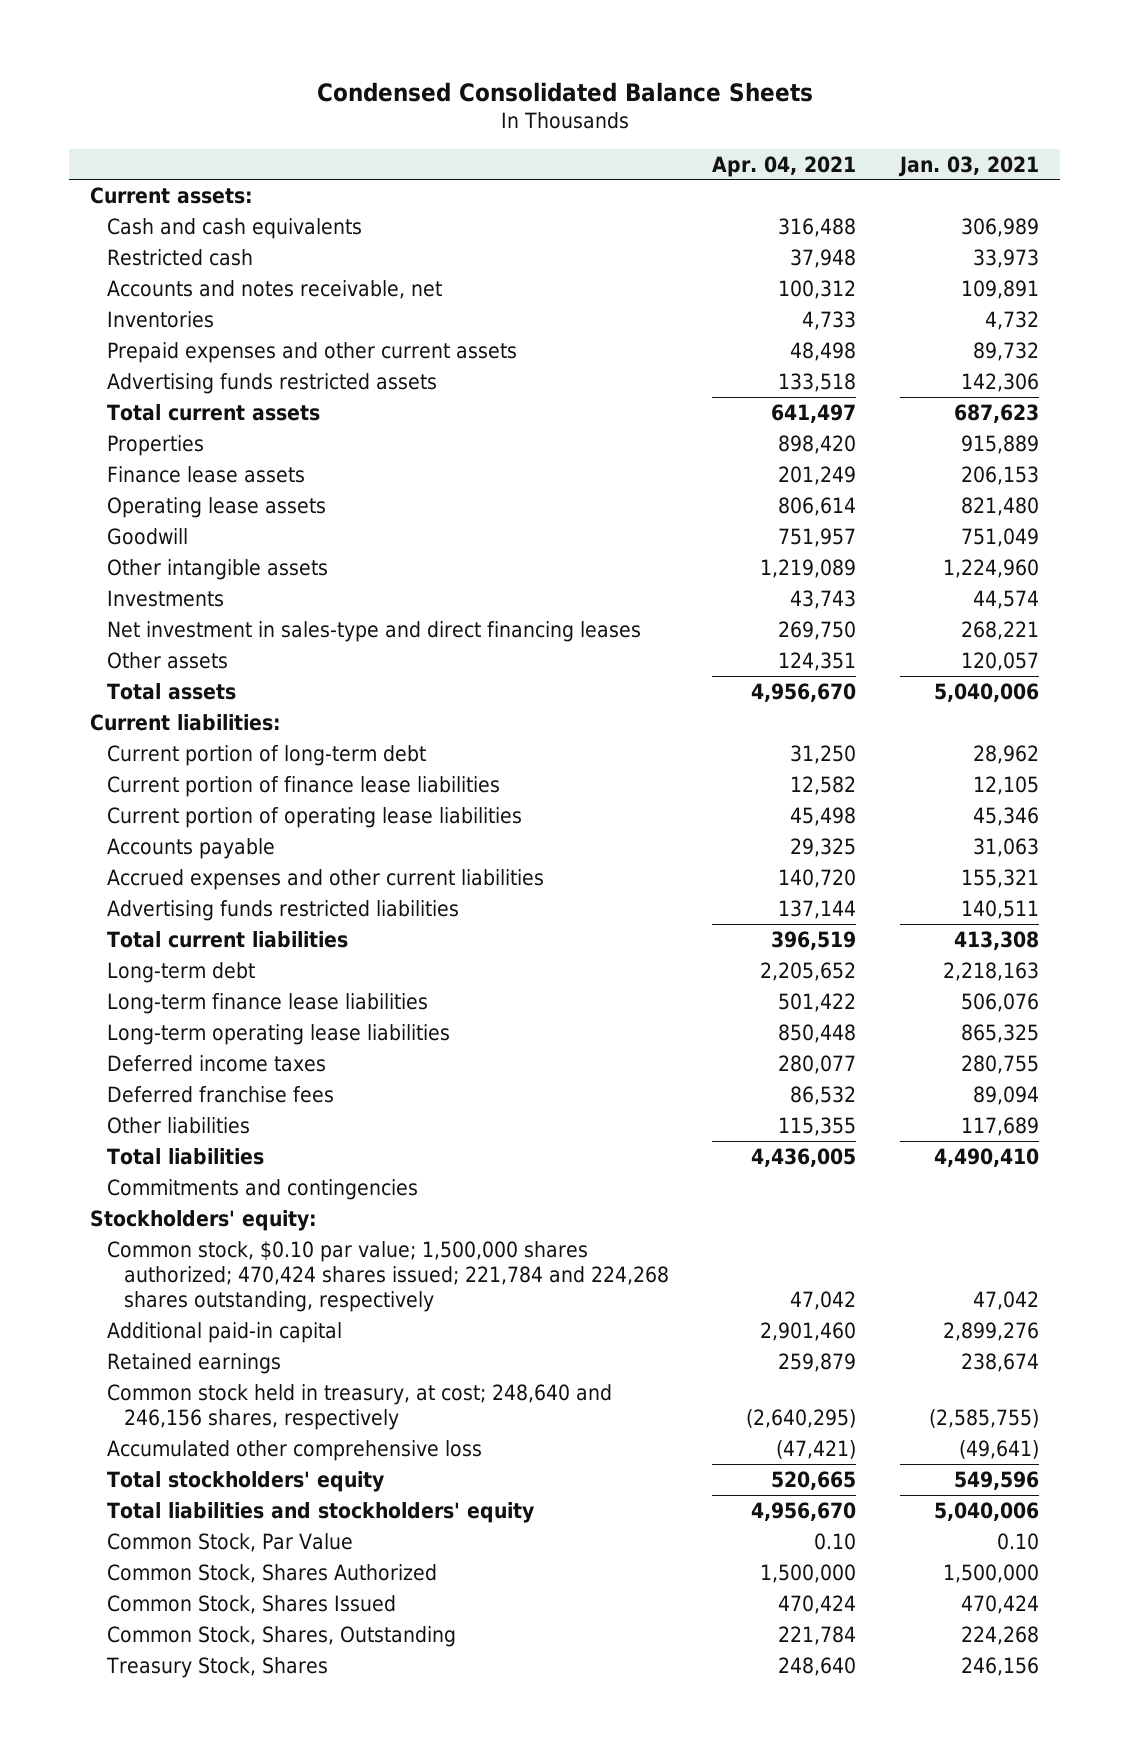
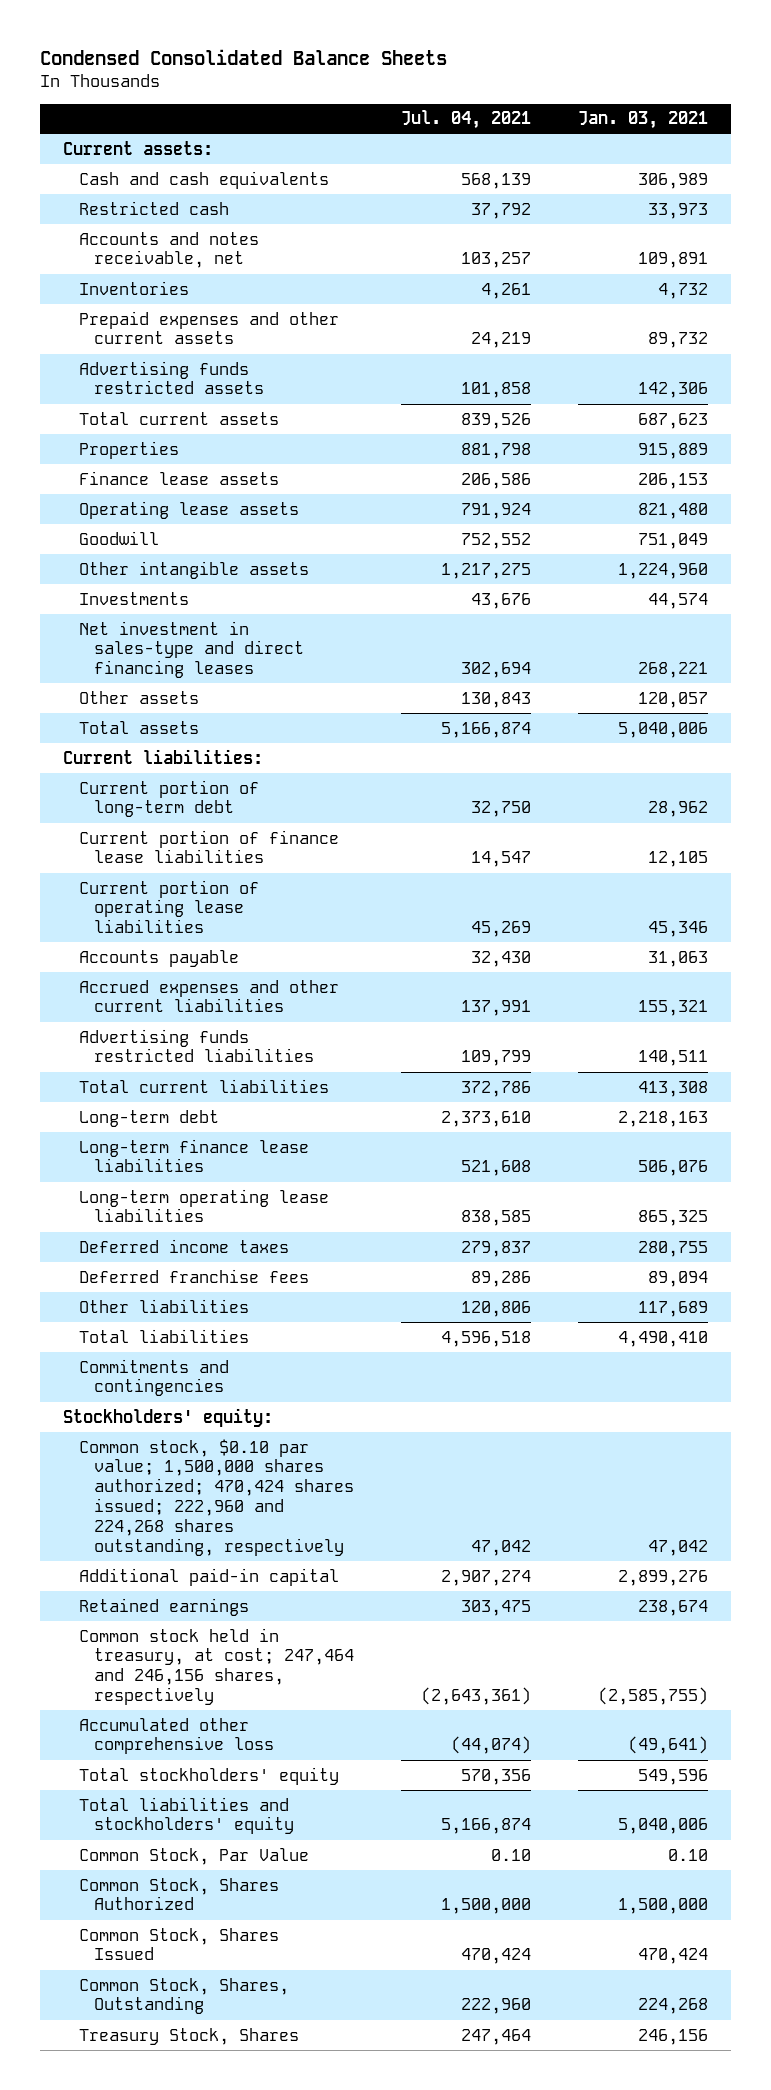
[712,155,857,177] Apr. 04, 2021 -> none
none -> [400,110,531,130] Jul. 04, 2021
[107,1240,670,1312] Common stock, $0.10 par value; 1,500,000 shares authorized; 470,424 shares issued; 221,784 and 224,268 shares outstanding, respectively -> [78,1438,354,1556] Common stock, $0.10 par value; 1,500,000 shares authorized; 470,424 shares issued; 222,960 and 224,268 shares outstanding, respectively
[107,1383,613,1430] Common stock held in treasury, at cost; 248,640 and 246,156 shares, respectively -> [78,1627,354,1705] Common stock held in treasury, at cost; 247,464 and 246,156 shares, respectively

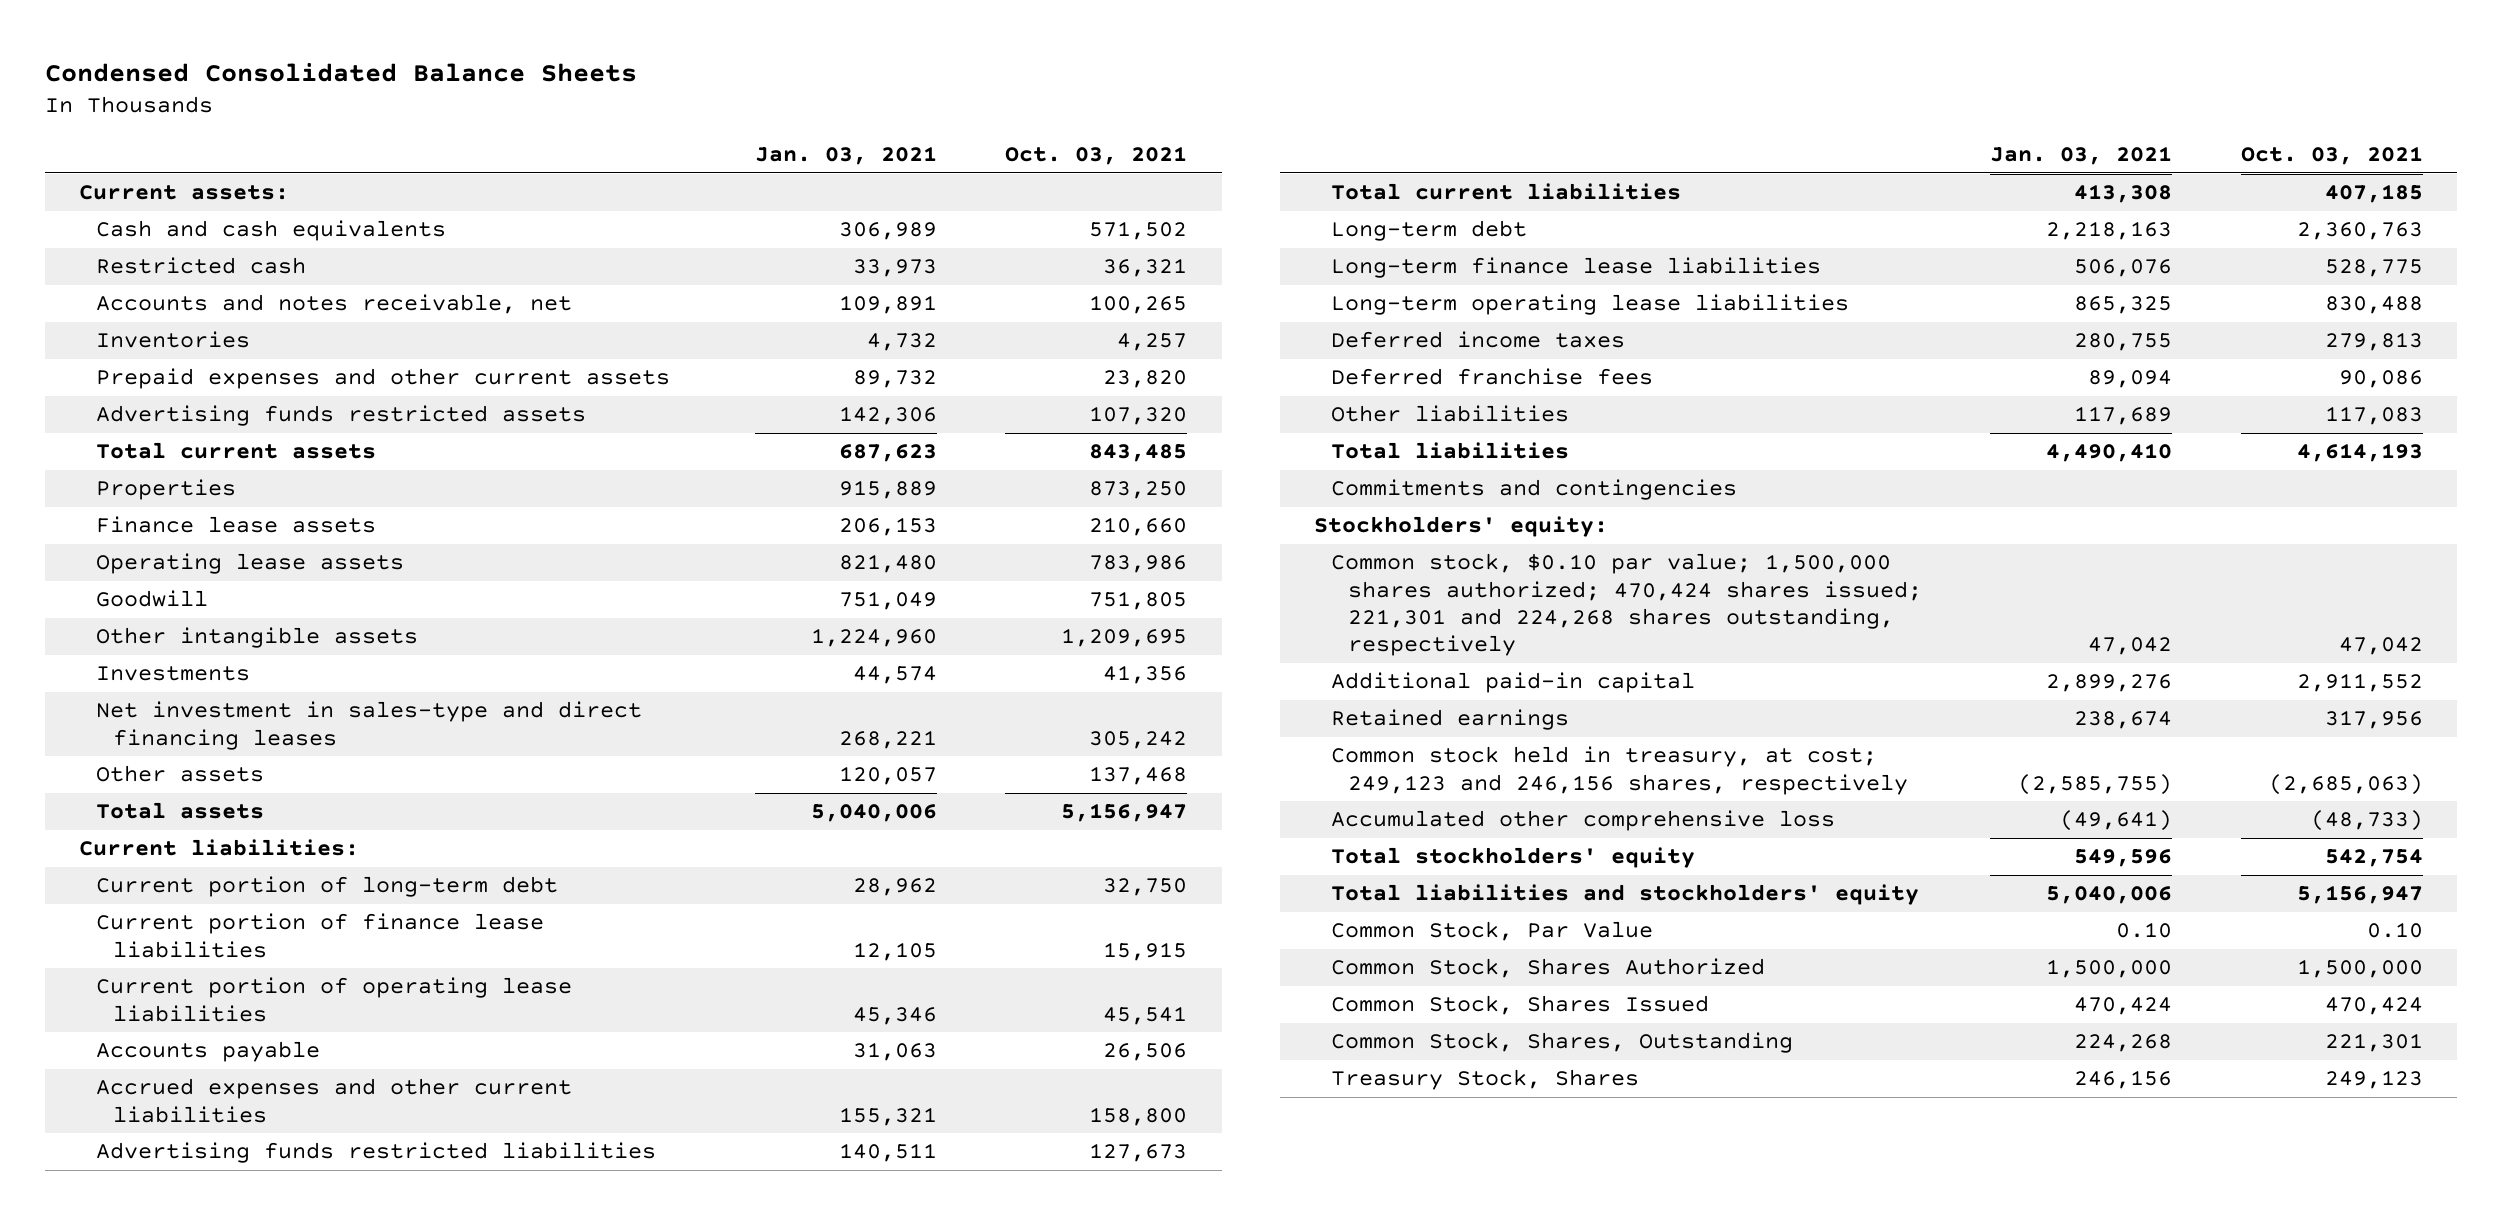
[400,110,531,130] Jul. 04, 2021 -> none
none -> [1005,145,1188,165] Oct. 03, 2021
[78,1438,354,1556] Common stock, $0.10 par value; 1,500,000 shares authorized; 470,424 shares issued; 222,960 and 224,268 shares outstanding, respectively -> [1330,553,1922,657] Common stock, $0.10 par value; 1,500,000 shares authorized; 470,424 shares issued; 221,301 and 224,268 shares outstanding, respectively
[78,1627,354,1705] Common stock held in treasury, at cost; 247,464 and 246,156 shares, respectively -> [1330,746,1908,795] Common stock held in treasury, at cost; 249,123 and 246,156 shares, respectively

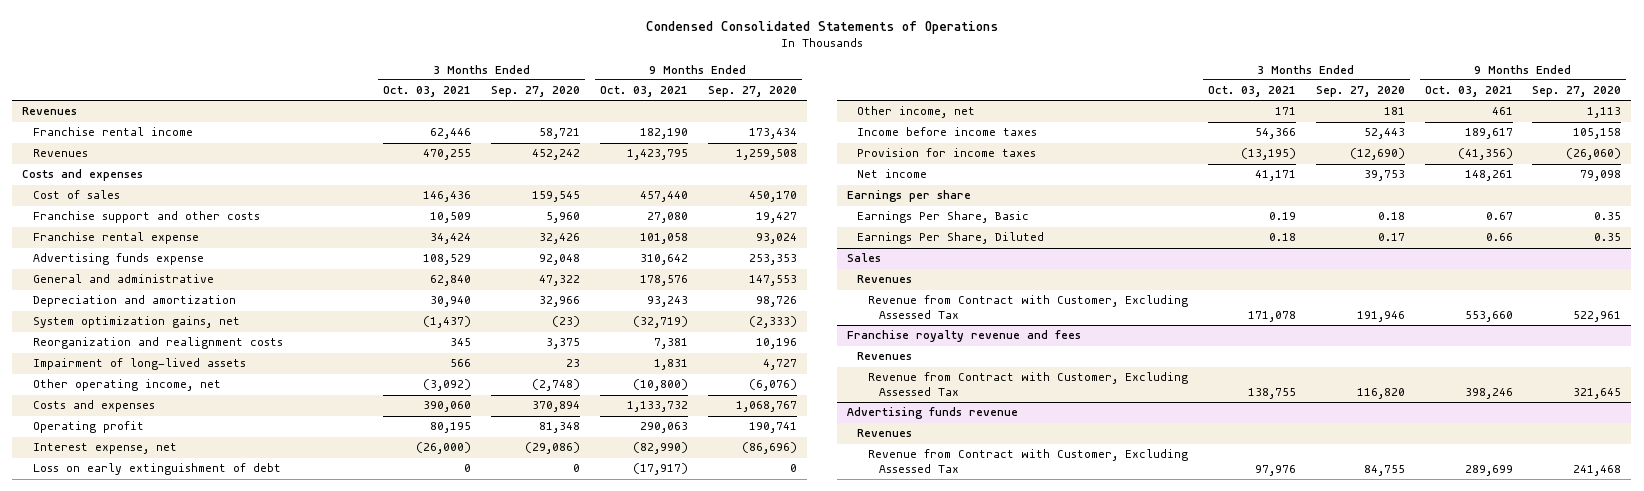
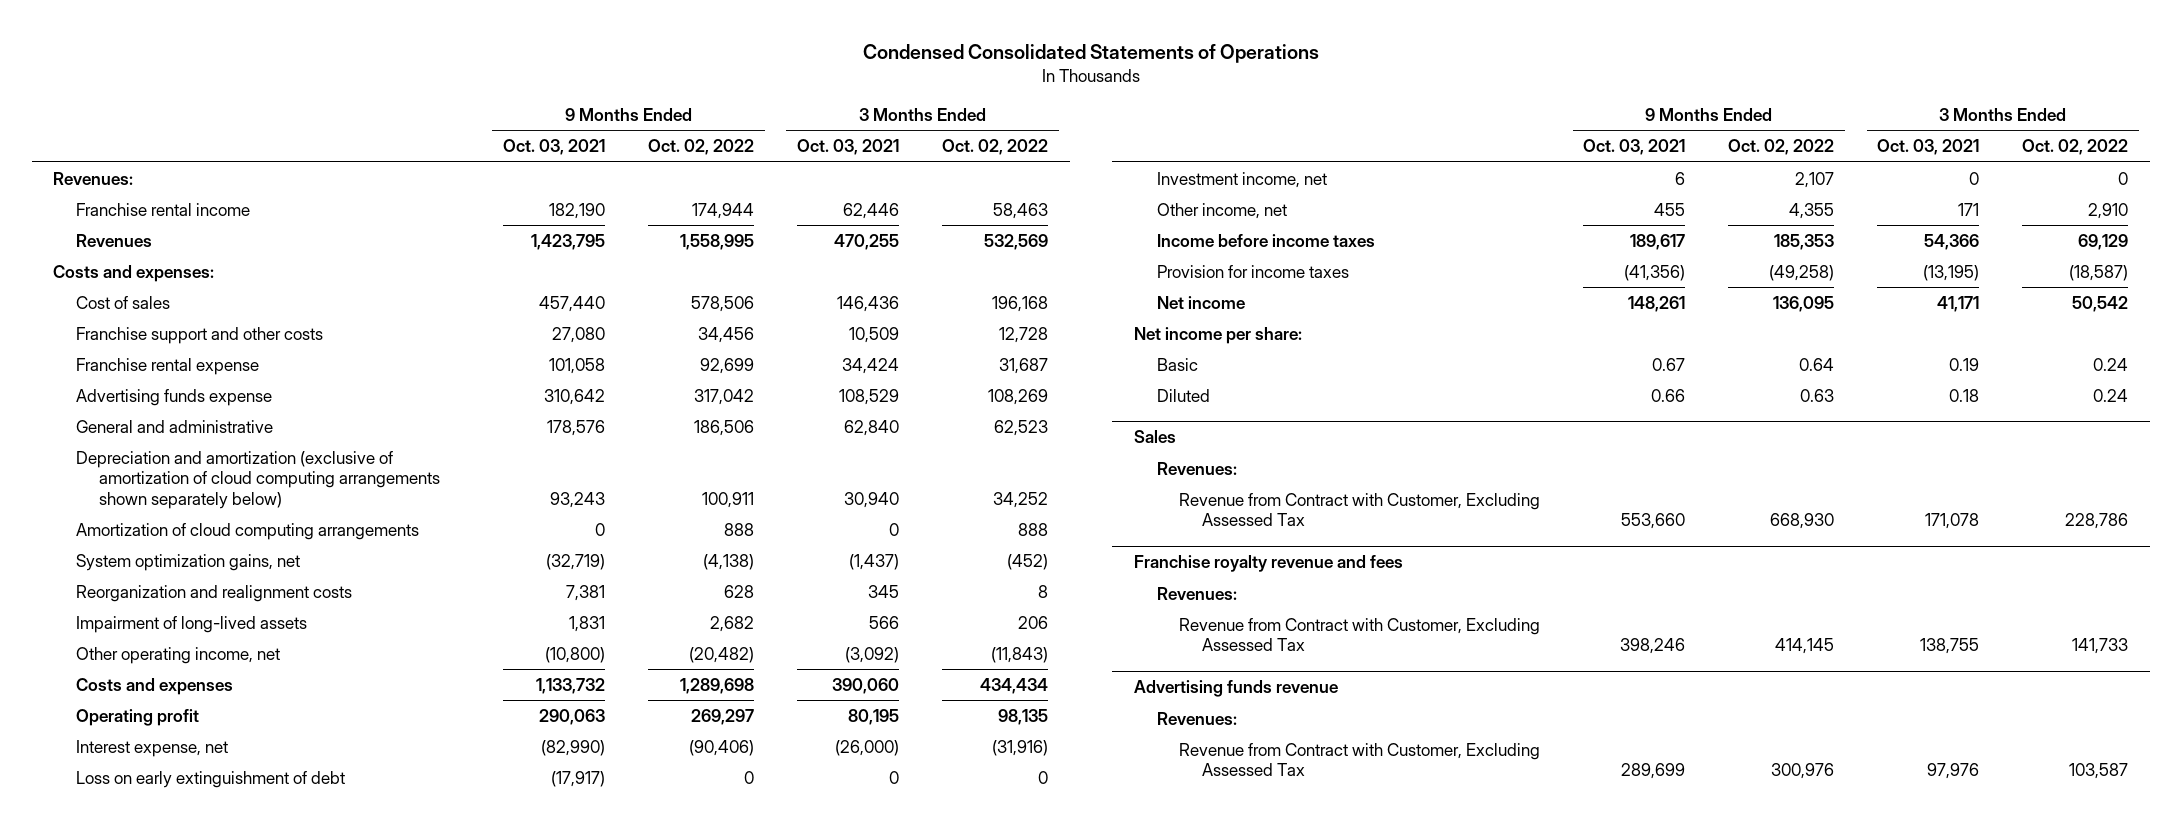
[491,86,581,98] Sep. 27, 2020 -> none
[707,86,797,98] Sep. 27, 2020 -> none
none -> [648,139,755,156] Oct. 02, 2022
none -> [942,139,1049,156] Oct. 02, 2022
[22,107,78,116] Revenues -> [53,171,134,185] Revenues:
[22,169,144,182] Costs and expenses -> [53,264,215,282] Costs and expenses:
[32,295,236,308] Depreciation and amortization -> [76,450,441,509] Depreciation and amortization (exclusive of amortization of cloud computing arrangements shown separately below)
none -> [76,522,420,540] Amortization of cloud computing arrangements
none -> [1156,171,1327,188] Investment income, net
[1491,107,1513,116] 461 -> [1654,202,1686,216] 455
[846,190,971,203] Earnings per share -> [1133,326,1302,344] Net income per share:
[857,211,1030,224] Earnings Per Share, Basic -> [1156,357,1198,371] Basic
[857,232,1045,245] Earnings Per Share, Diluted -> [1156,388,1210,402] Diluted
[857,275,913,284] Revenues -> [1156,461,1237,475] Revenues:
[857,352,913,361] Revenues -> [1156,586,1237,600] Revenues:
[857,429,913,438] Revenues -> [1156,711,1237,725] Revenues:

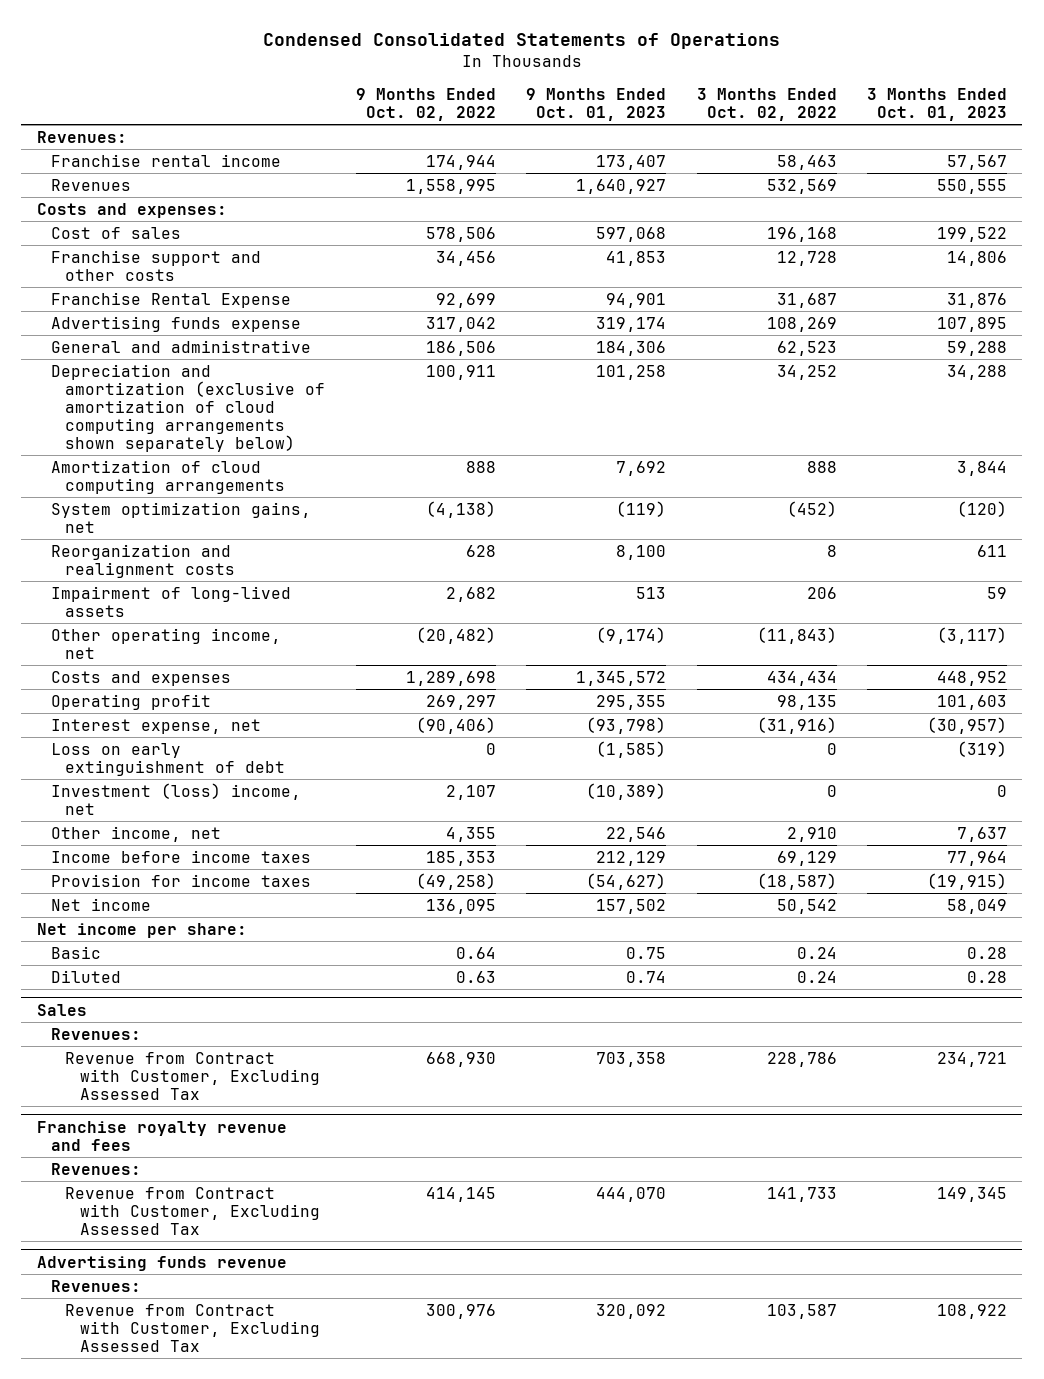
[503,139,606,156] Oct. 03, 2021 -> none
[797,139,900,156] Oct. 03, 2021 -> none
none -> [526,88,667,121] 9 Months Ended Oct. 01, 2023
none -> [867,88,1008,121] 3 Months Ended Oct. 01, 2023
[76,357,260,375] Franchise rental expense -> [50,291,291,308] Franchise Rental Expense
[1156,171,1327,188] Investment income, net -> [50,782,301,815] Investment (loss) income, net

